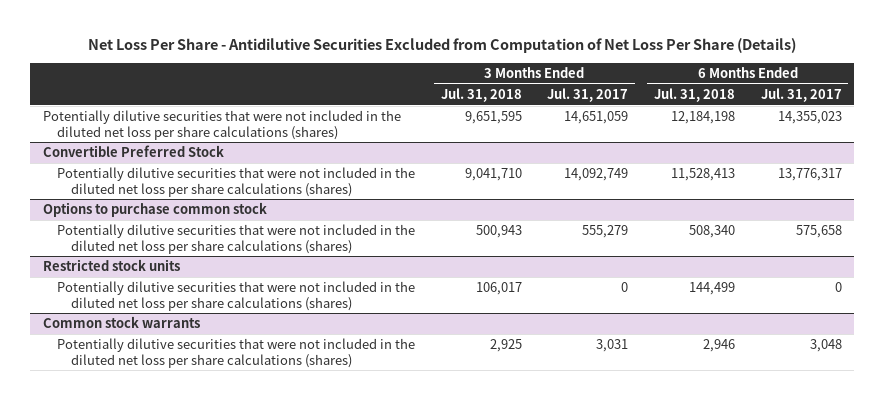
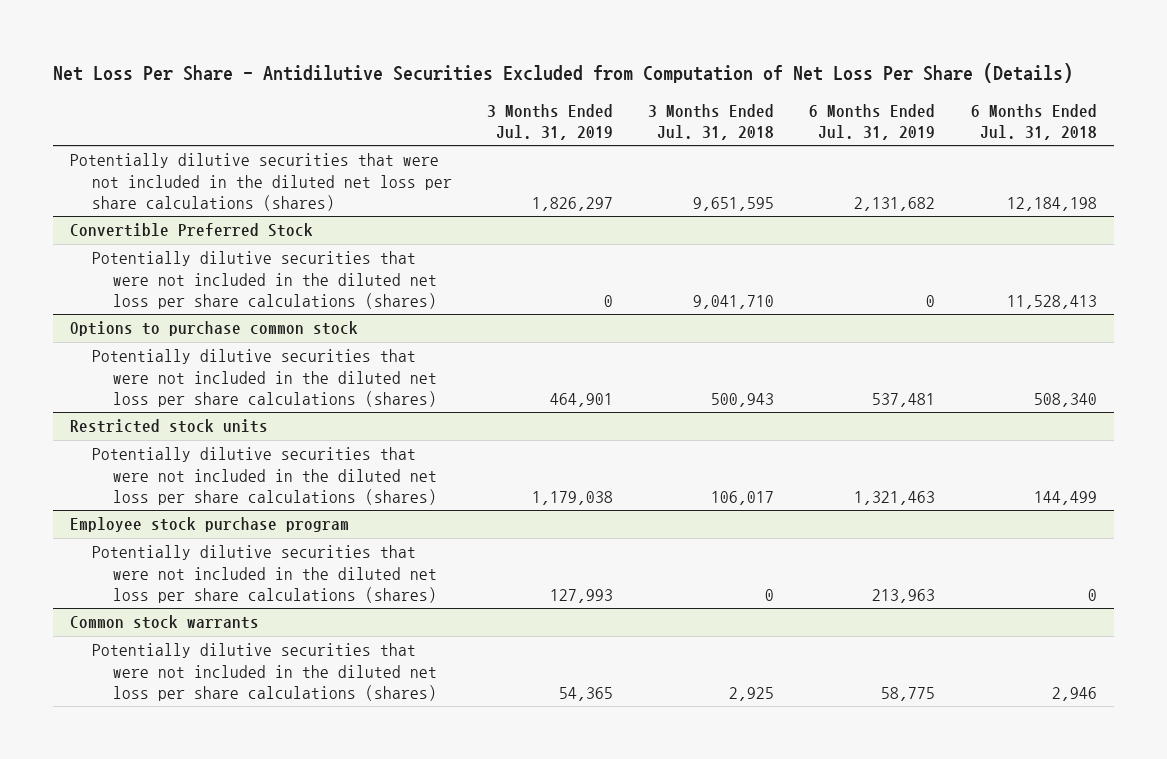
[547,87,629,102] Jul. 31, 2017 -> none
[760,87,842,102] Jul. 31, 2017 -> none
none -> [486,103,613,140] 3 Months Ended Jul. 31, 2019
none -> [809,103,936,140] 6 Months Ended Jul. 31, 2019
none -> [70,517,350,533] Employee stock purchase program
none -> [91,545,437,603] Potentially dilutive securities that were not included in the diluted net loss per share calculations (shares)

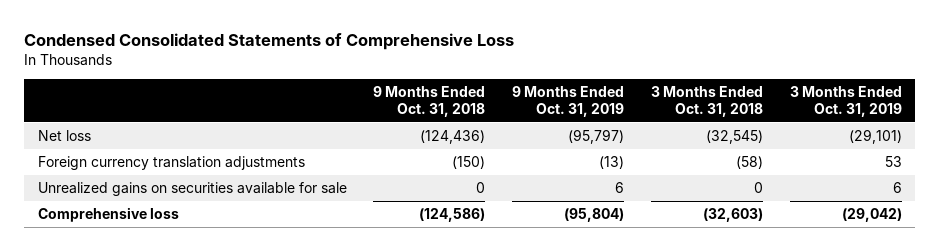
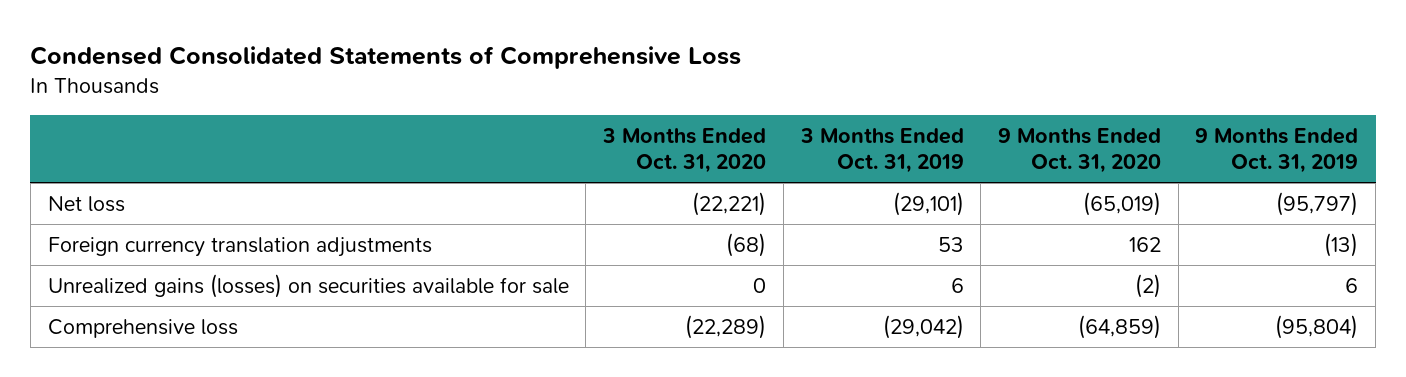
[373,86,486,117] 9 Months Ended Oct. 31, 2018 -> none
[651,86,764,117] 3 Months Ended Oct. 31, 2018 -> none
none -> [602,127,767,173] 3 Months Ended Oct. 31, 2020
none -> [998,127,1162,173] 9 Months Ended Oct. 31, 2020
[37,181,347,196] Unrealized gains on securities available for sale -> [47,274,569,299] Unrealized gains (losses) on securities available for sale

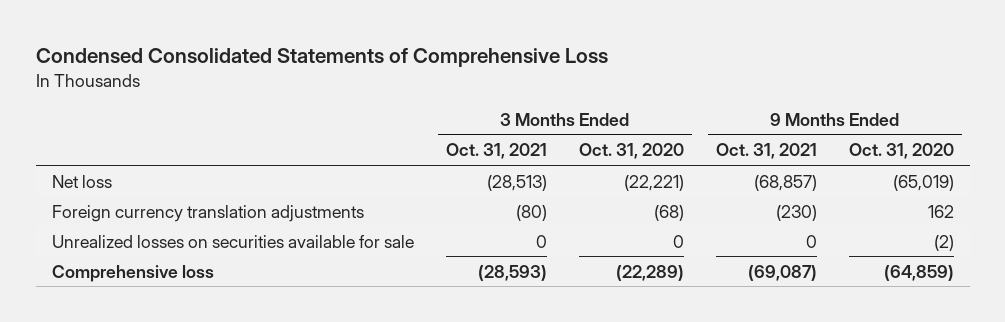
[799,127,964,173] 3 Months Ended Oct. 31, 2019 -> none
[1195,127,1359,173] 9 Months Ended Oct. 31, 2019 -> none
none -> [445,143,547,160] Oct. 31, 2021
none -> [715,143,817,160] Oct. 31, 2021
[47,274,569,299] Unrealized gains (losses) on securities available for sale -> [51,234,414,248] Unrealized losses on securities available for sale

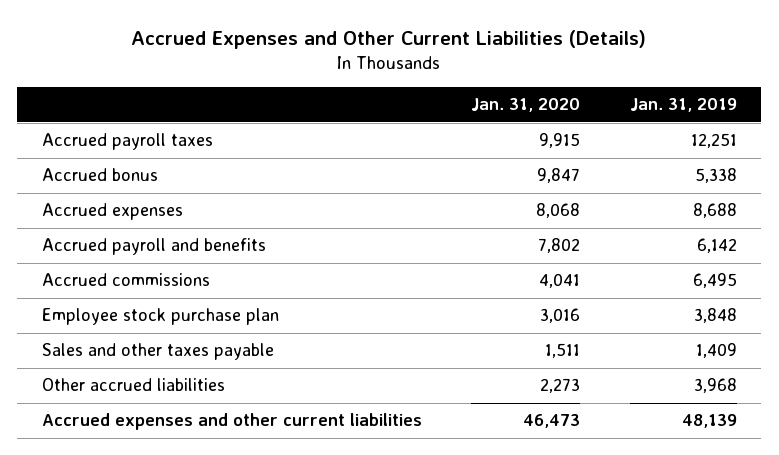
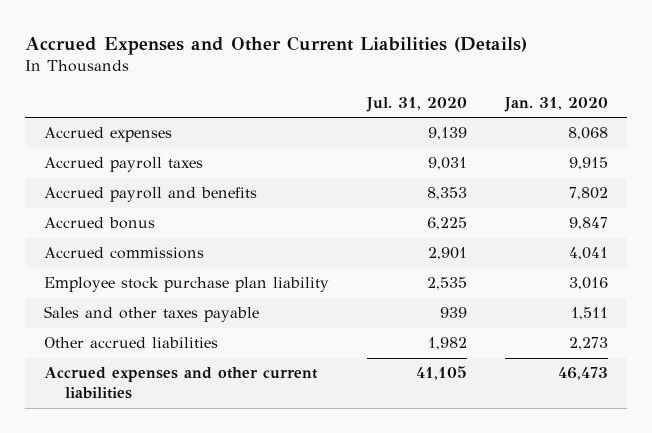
[629,98,737,113] Jan. 31, 2019 -> none
none -> [365,96,467,112] Jul. 31, 2020
[41,133,213,151] Accrued payroll taxes -> [44,157,204,173] Accrued payroll taxes
[41,168,158,182] Accrued bonus -> [44,217,156,230] Accrued bonus
[41,308,279,326] Employee stock purchase plan -> [44,277,330,293] Employee stock purchase plan liability

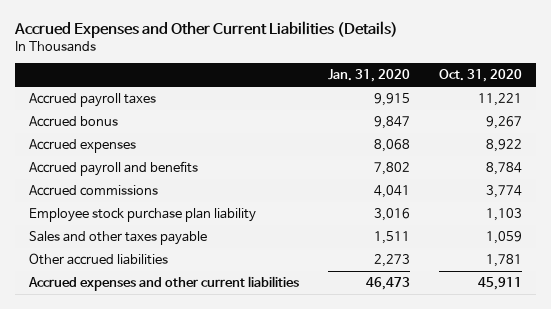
[365,96,467,112] Jul. 31, 2020 -> none
none -> [438,69,522,83] Oct. 31, 2020
[44,127,173,143] Accrued expenses -> [29,138,137,153] Accrued expenses
[44,187,258,203] Accrued payroll and benefits -> [29,160,199,176] Accrued payroll and benefits

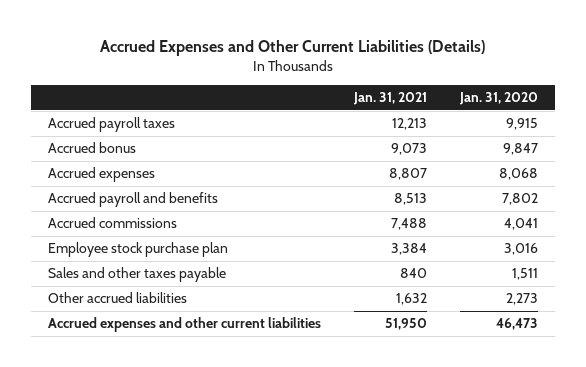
[438,69,522,83] Oct. 31, 2020 -> none
none -> [352,92,427,106] Jan. 31, 2021
[29,207,257,222] Employee stock purchase plan liability -> [47,242,228,258] Employee stock purchase plan

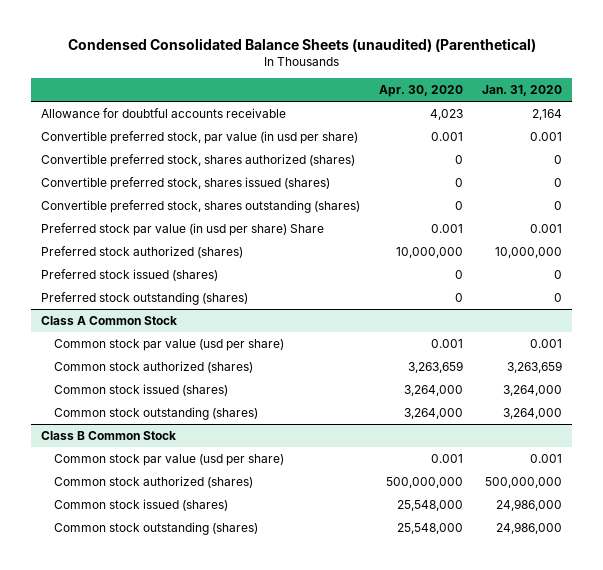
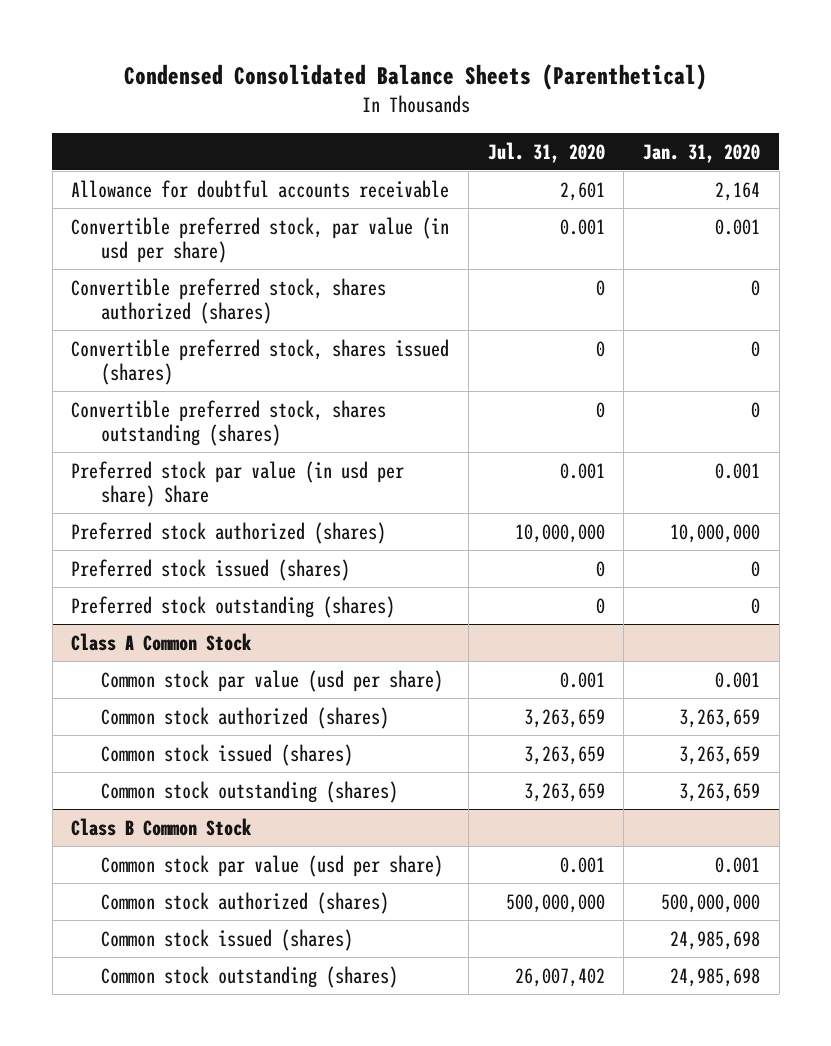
[67,38,536,53] Condensed Consolidated Balance Sheets (unaudited) (Parenthetical) -> [123,64,707,91] Condensed Consolidated Balance Sheets (Parenthetical)
[379,85,464,98] Apr. 30, 2020 -> none
none -> [487,141,605,163] Jul. 31, 2020
[503,384,563,396] 3,264,000 -> [678,745,760,765] 3,263,659
[503,407,563,419] 3,264,000 -> [678,782,760,802] 3,263,659
[496,498,563,511] 24,986,000 -> [669,930,760,950] 24,985,698
[496,521,563,534] 24,986,000 -> [669,967,760,987] 24,985,698

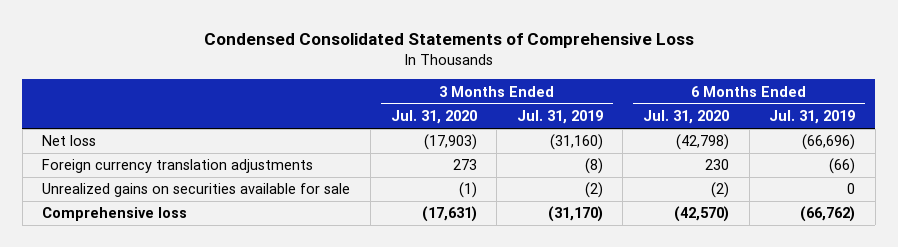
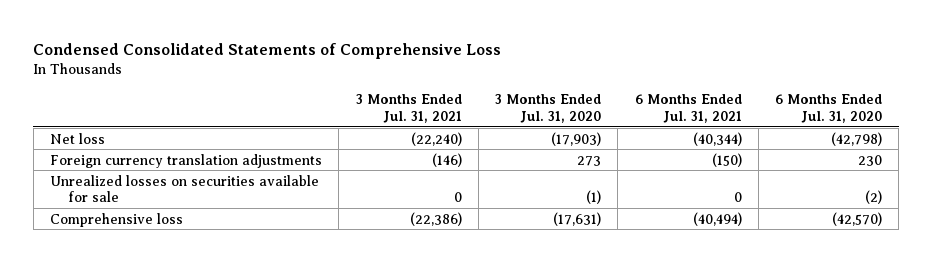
[516,110,603,125] Jul. 31, 2019 -> none
[769,110,856,125] Jul. 31, 2019 -> none
none -> [355,94,462,123] 3 Months Ended Jul. 31, 2021
none -> [634,94,742,123] 6 Months Ended Jul. 31, 2021
[42,183,351,198] Unrealized gains on securities available for sale -> [50,174,320,203] Unrealized losses on securities available for sale

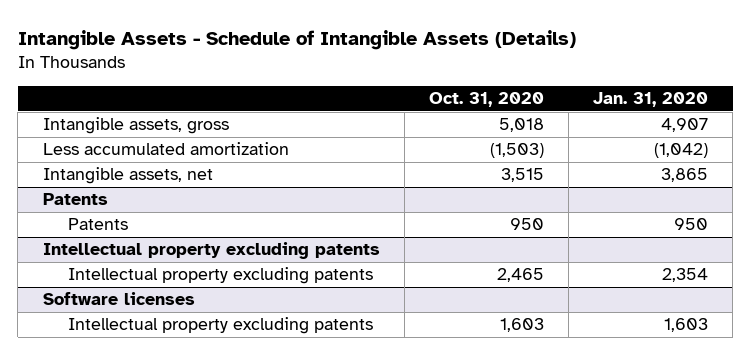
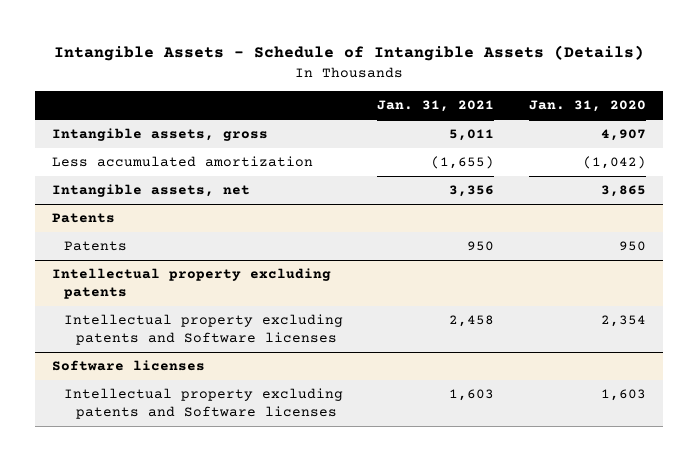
[428,92,544,108] Oct. 31, 2020 -> none
none -> [377,100,495,113] Jan. 31, 2021
[68,267,374,285] Intellectual property excluding patents -> [64,314,344,345] Intellectual property excluding patents and Software licenses
[68,317,374,335] Intellectual property excluding patents -> [64,388,344,419] Intellectual property excluding patents and Software licenses

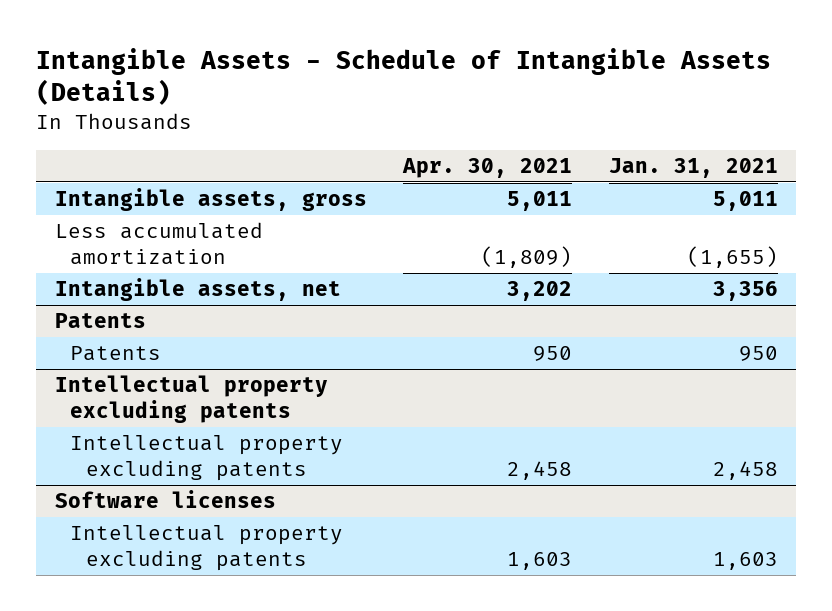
[528,100,646,113] Jan. 31, 2020 -> none
none -> [402,157,573,178] Apr. 30, 2021
[64,314,344,345] Intellectual property excluding patents and Software licenses -> [70,435,344,482] Intellectual property excluding patents
[64,388,344,419] Intellectual property excluding patents and Software licenses -> [70,525,344,572] Intellectual property excluding patents

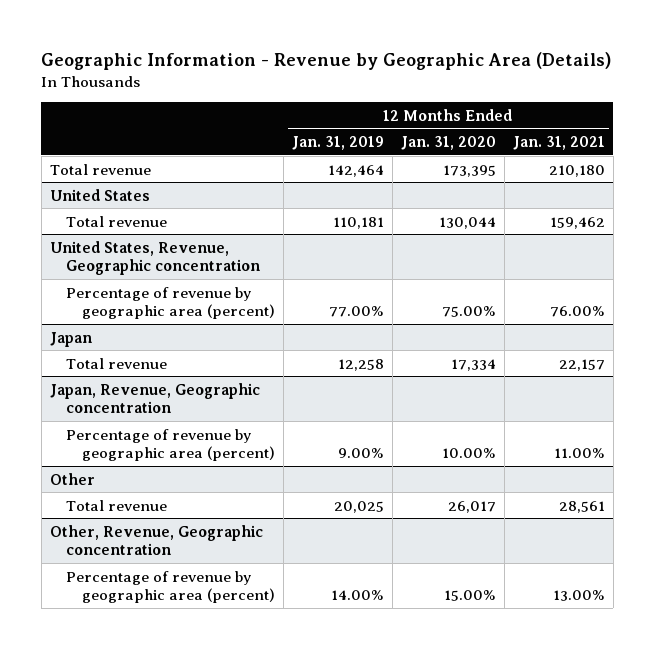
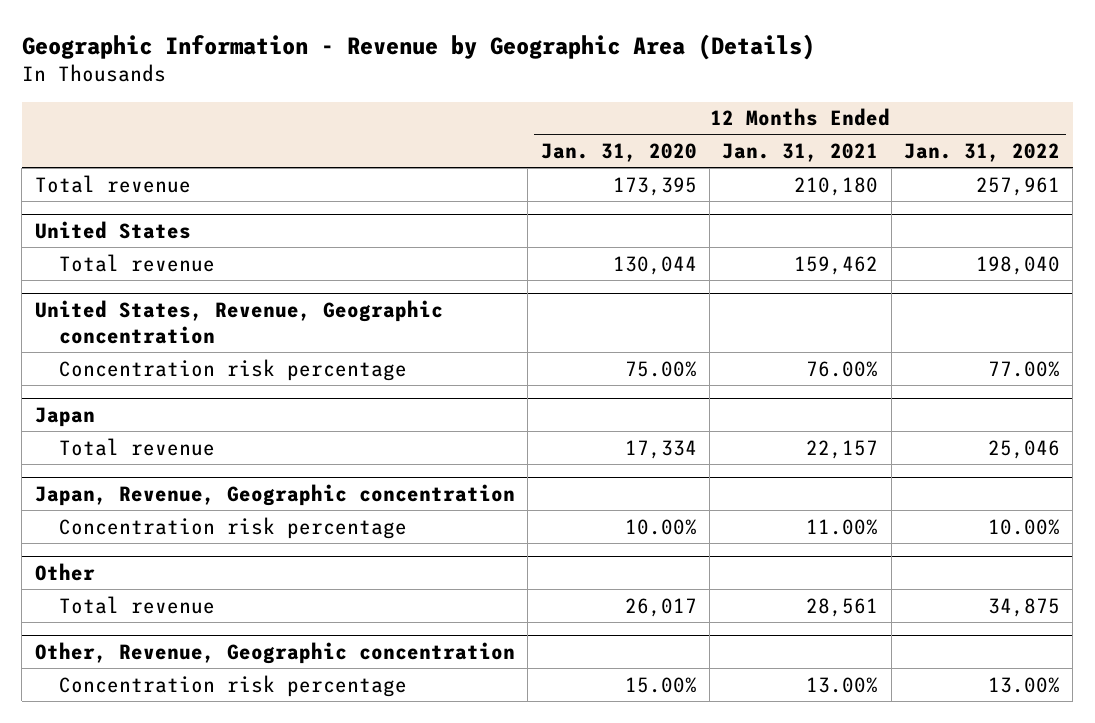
[292,135,385,150] Jan. 31, 2019 -> none
none -> [903,142,1060,162] Jan. 31, 2022
[66,286,276,320] Percentage of revenue by geographic area (percent) -> [59,358,408,381] Concentration risk percentage
[66,428,276,462] Percentage of revenue by geographic area (percent) -> [59,516,408,539] Concentration risk percentage
[66,570,276,604] Percentage of revenue by geographic area (percent) -> [59,674,408,697] Concentration risk percentage

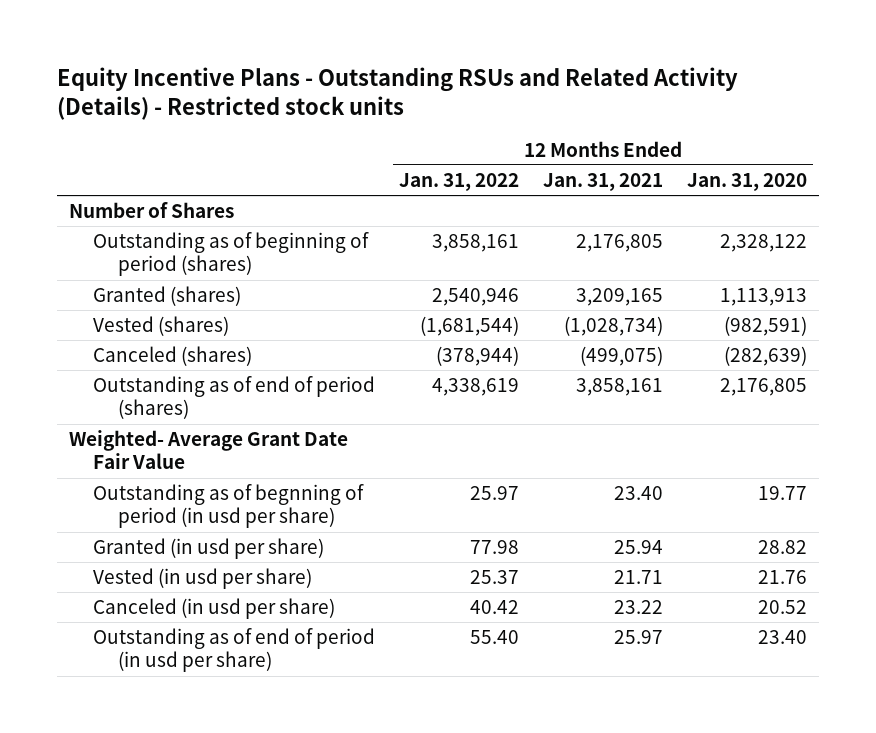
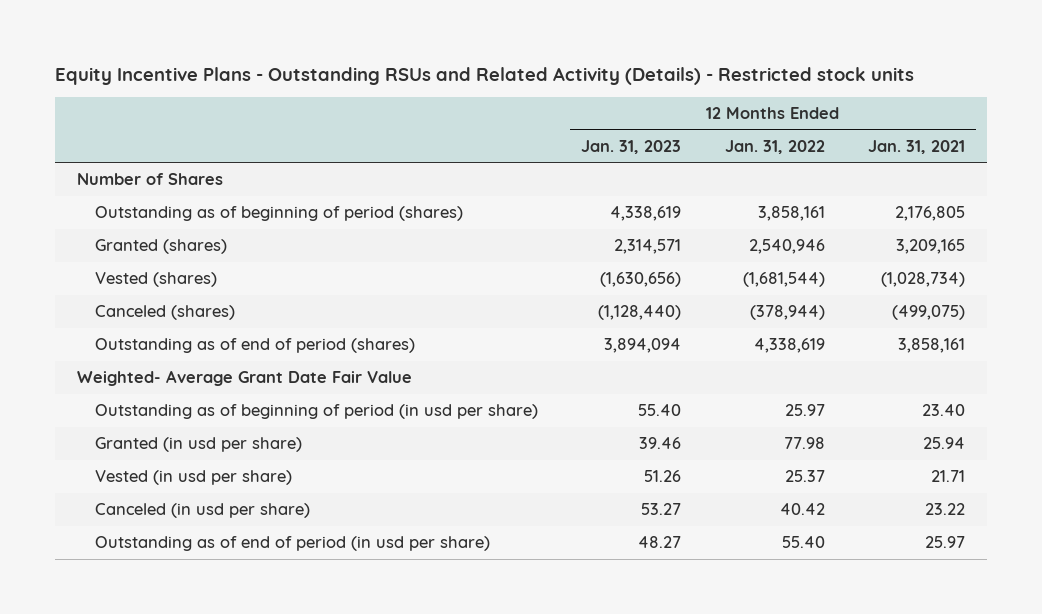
[687,172,808,191] Jan. 31, 2020 -> none
none -> [581,139,682,154] Jan. 31, 2023
[93,484,365,529] Outstanding as of begnning of period (in usd per share) -> [94,404,538,420] Outstanding as of beginning of period (in usd per share)

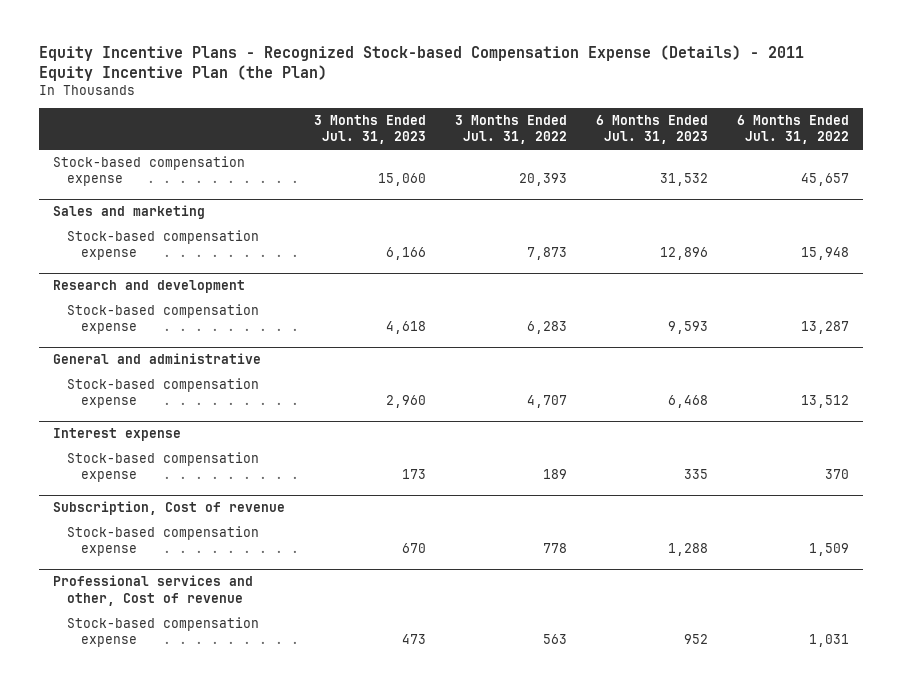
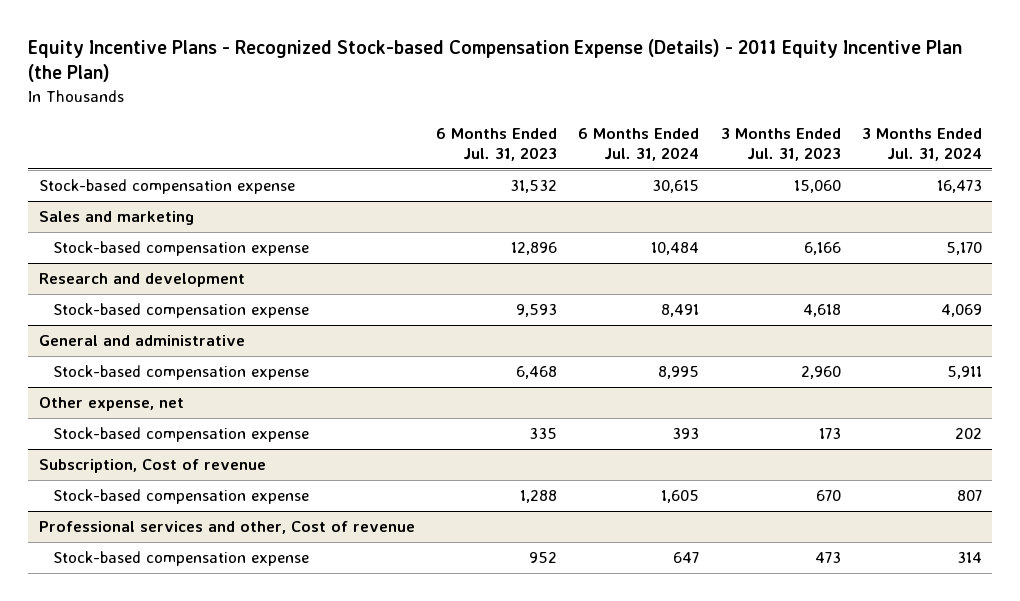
[454,114,567,145] 3 Months Ended Jul. 31, 2022 -> none
[736,114,849,145] 6 Months Ended Jul. 31, 2022 -> none
none -> [578,128,700,161] 6 Months Ended Jul. 31, 2024
none -> [861,128,982,161] 3 Months Ended Jul. 31, 2024
[52,428,181,442] Interest expense -> [38,397,184,412] Other expense, net

